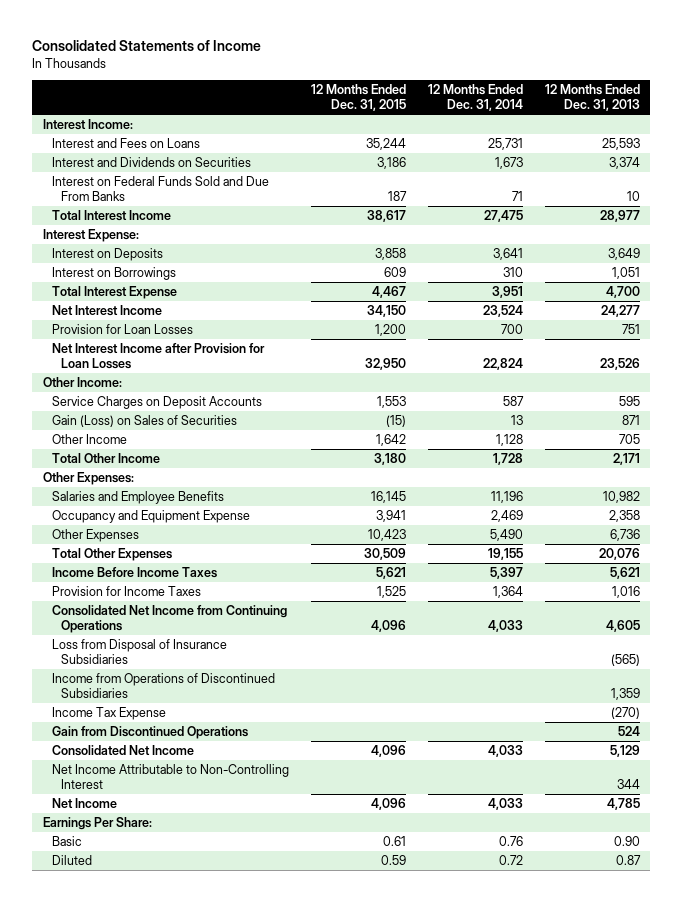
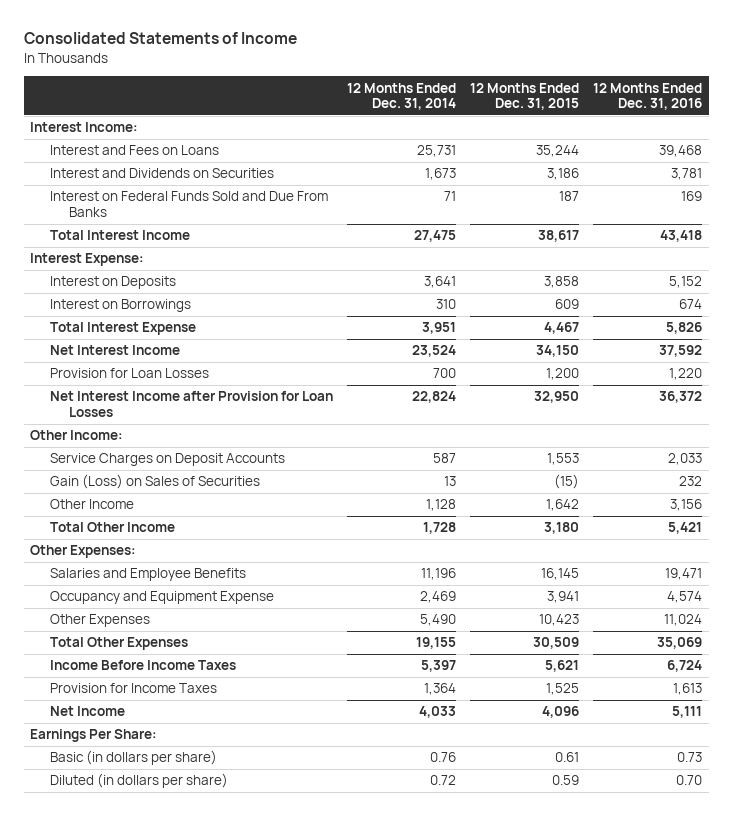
[544,84,640,112] 12 Months Ended Dec. 31, 2013 -> none
none -> [592,82,702,111] 12 Months Ended Dec. 31, 2016
[52,605,288,634] Consolidated Net Income from Continuing Operations -> none
[52,639,228,665] Loss from Disposal of Insurance Subsidiaries -> none
[52,673,276,699] Income from Operations of Discontinued Subsidiaries -> none
[52,707,167,721] Income Tax Expense -> none
[52,726,249,740] Gain from Discontinued Operations -> none
[52,745,195,757] Consolidated Net Income -> none
[52,764,290,790] Net Income Attributable to Non-Controlling Interest -> none
[52,836,83,847] Basic -> [49,750,217,766] Basic (in dollars per share)
[52,855,93,866] Diluted -> [49,773,228,789] Diluted (in dollars per share)

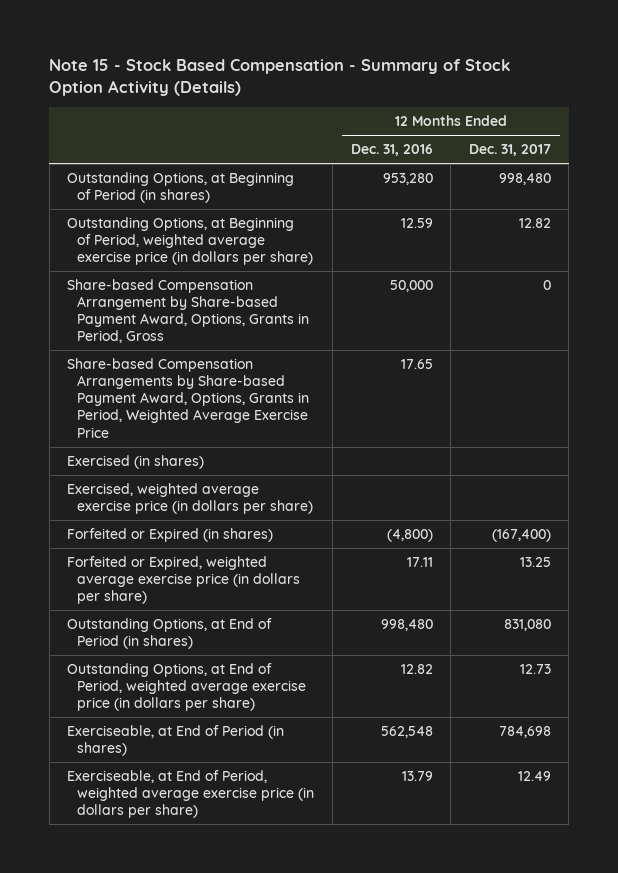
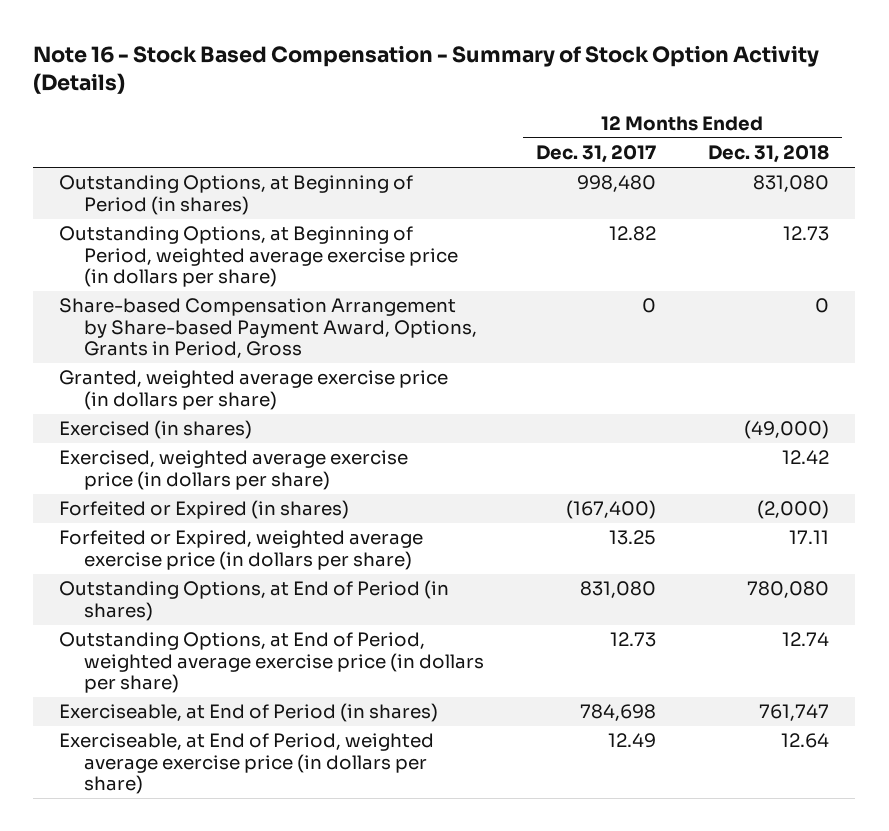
[49,59,511,97] Note 15 - Stock Based Compensation - Summary of Stock Option Activity (Details) -> [33,44,820,95] Note 16 - Stock Based Compensation - Summary of Stock Option Activity (Details)
[350,144,433,157] Dec. 31, 2016 -> none
none -> [708,145,830,164] Dec. 31, 2018
[67,358,310,438] Share-based Compensation Arrangements by Share-based Payment Award, Options, Grants in Period, Weighted Average Exercise Price -> [59,370,449,410] Granted, weighted average exercise price (in dollars per share)

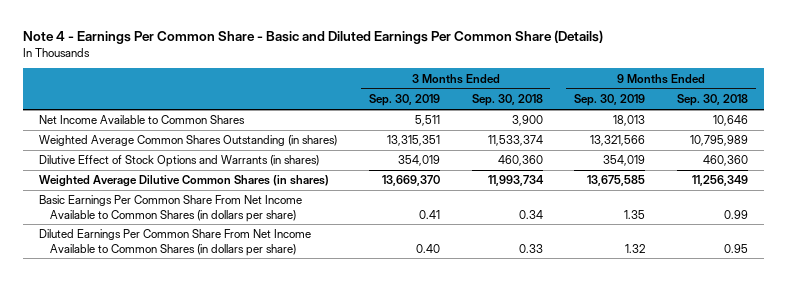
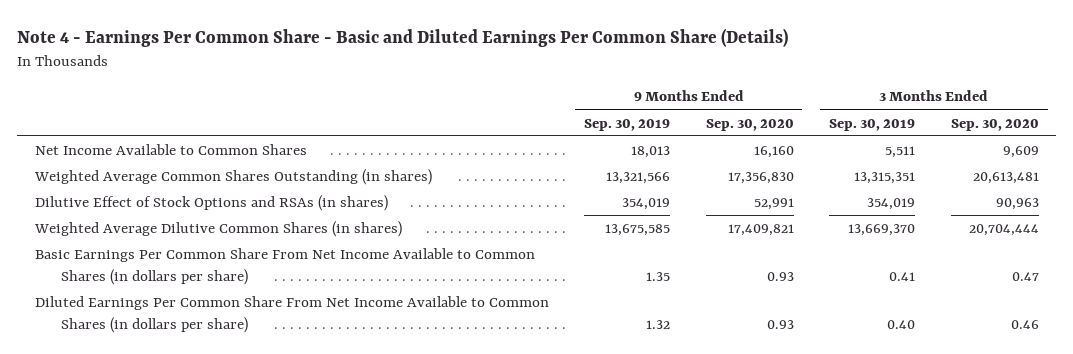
[471,94,543,107] Sep. 30, 2018 -> none
[677,94,749,107] Sep. 30, 2018 -> none
none -> [705,118,794,131] Sep. 30, 2020
none -> [950,118,1039,131] Sep. 30, 2020
[39,155,320,168] Dilutive Effect of Stock Options and Warrants (in shares) -> [34,195,388,212] Dilutive Effect of Stock Options and RSAs (in shares)

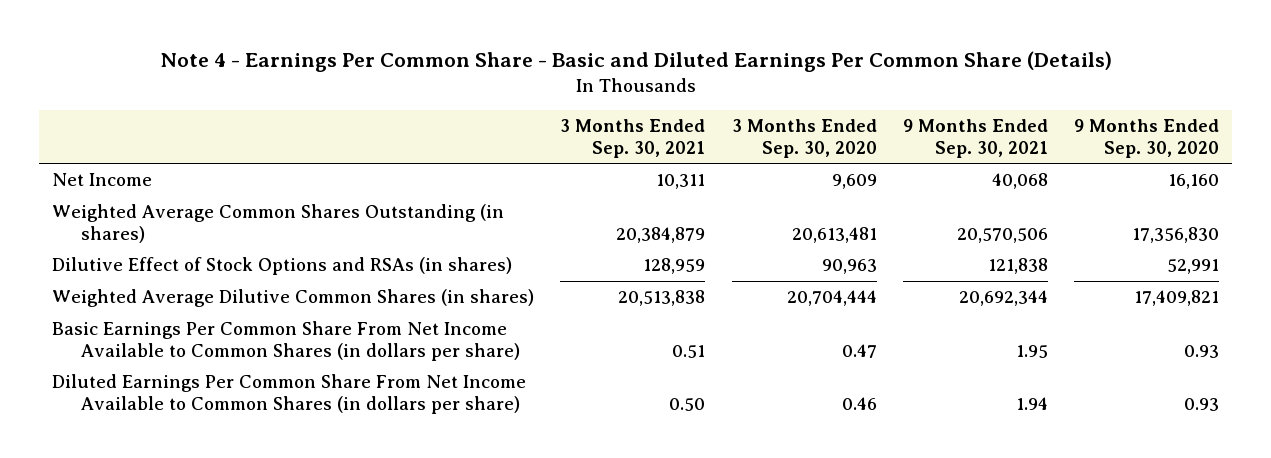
[584,118,671,131] Sep. 30, 2019 -> none
[829,118,916,131] Sep. 30, 2019 -> none
none -> [560,119,706,158] 3 Months Ended Sep. 30, 2021
none -> [902,119,1048,158] 9 Months Ended Sep. 30, 2021
[34,144,307,156] Net Income Available to Common Shares -> [51,173,152,187] Net Income

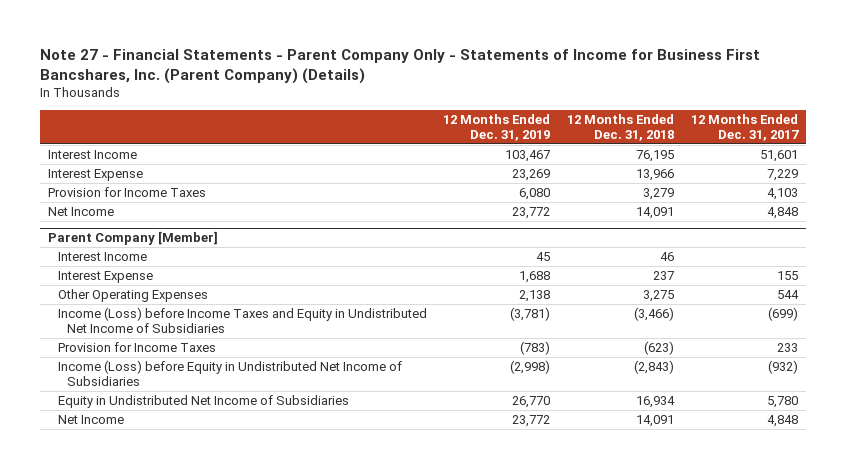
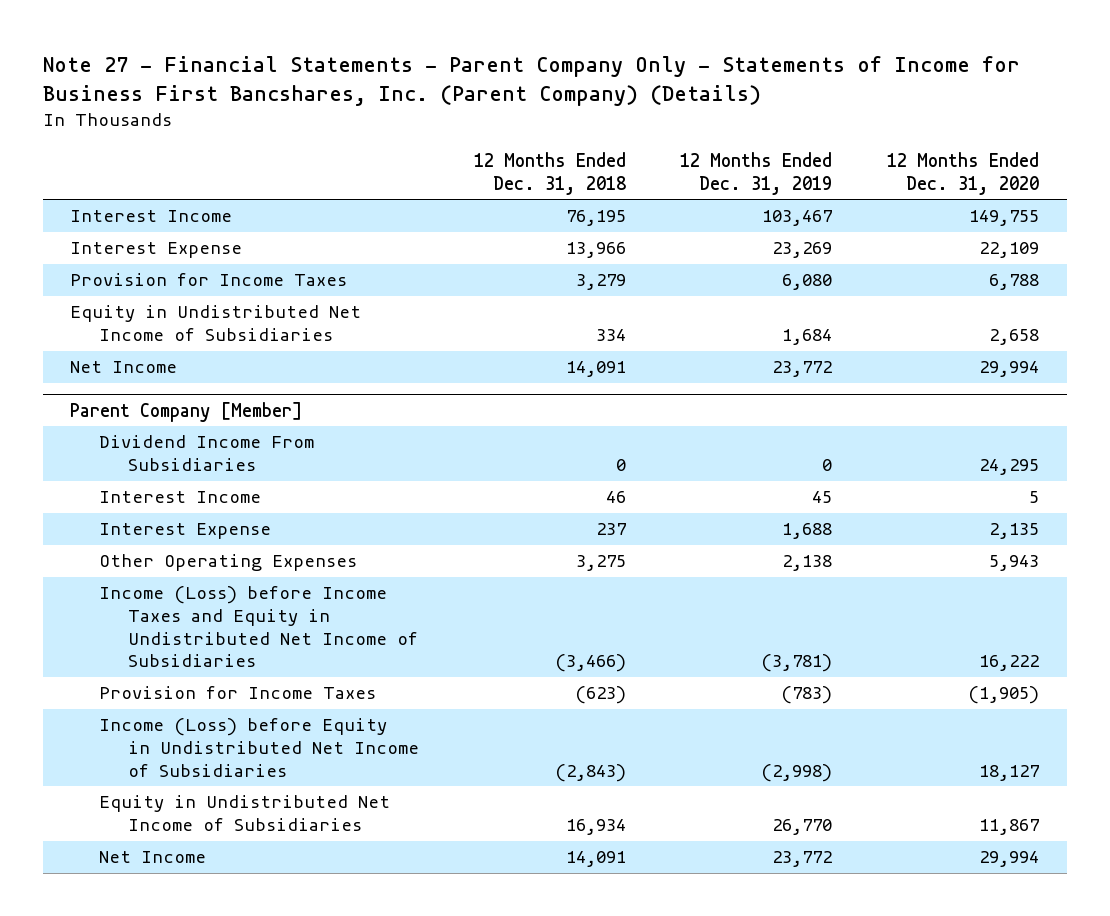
[690,113,799,141] 12 Months Ended Dec. 31, 2017 -> none
none -> [887,151,1040,195] 12 Months Ended Dec. 31, 2020
none -> [70,305,362,341] Equity in Undistributed Net Income of Subsidiaries
none -> [99,435,315,471] Dividend Income From Subsidiaries

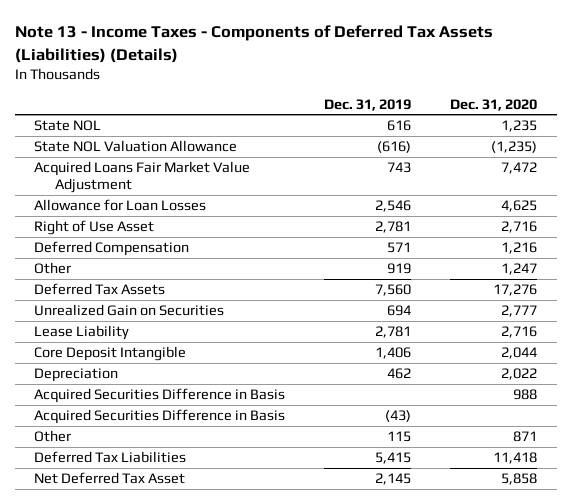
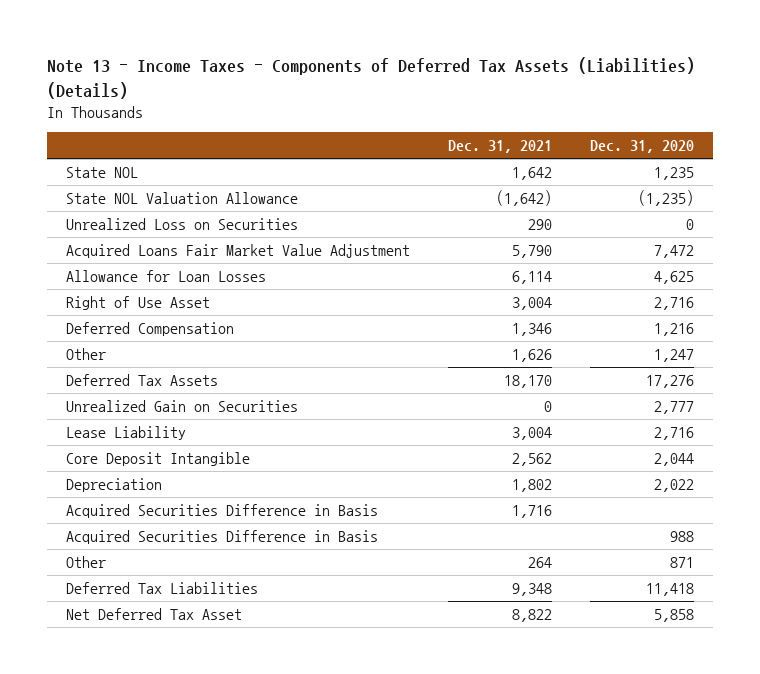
[324,98,412,111] Dec. 31, 2019 -> none
none -> [447,140,552,154] Dec. 31, 2021
none -> [65,217,298,230] Unrealized Loss on Securities
[34,388,286,404] Acquired Securities Difference in Basis -> [65,529,378,544] Acquired Securities Difference in Basis

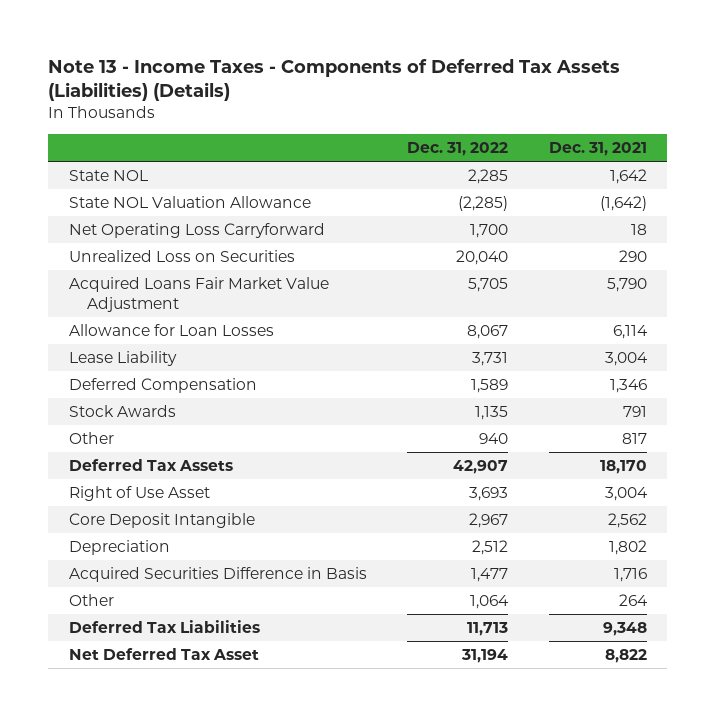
[589,140,694,154] Dec. 31, 2020 -> none
none -> [407,142,509,157] Dec. 31, 2022
none -> [68,222,325,238] Net Operating Loss Carryforward
[65,425,186,440] Lease Liability -> [68,350,177,366] Lease Liability
none -> [68,404,176,417] Stock Awards
[511,348,552,362] 1,626 -> [621,432,647,444] 817
[65,399,298,412] Unrealized Gain on Securities -> none
[65,295,210,310] Right of Use Asset -> [68,485,210,501] Right of Use Asset
[65,529,378,544] Acquired Securities Difference in Basis -> none

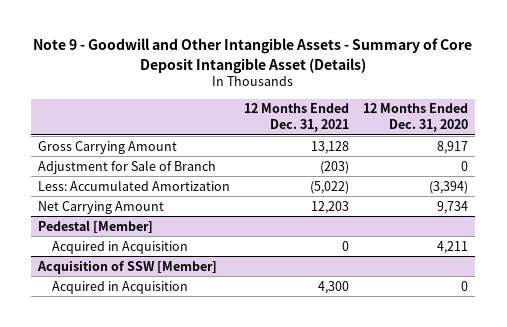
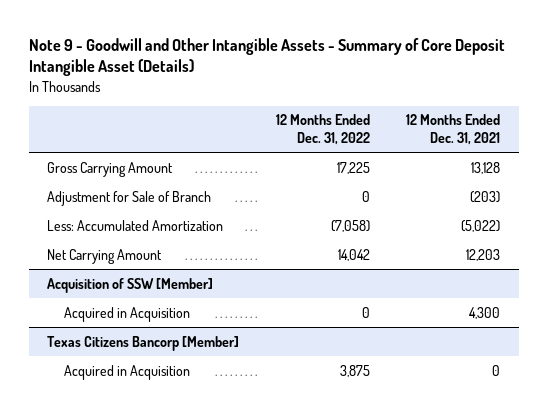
[363,103,469,132] 12 Months Ended Dec. 31, 2020 -> none
none -> [275,114,370,145] 12 Months Ended Dec. 31, 2022
[38,219,154,233] Pedestal [Member] -> none
[51,240,188,254] Acquired in Acquisition -> none
none -> [47,335,240,351] Texas Citizens Bancorp [Member]
none -> [64,364,191,380] Acquired in Acquisition

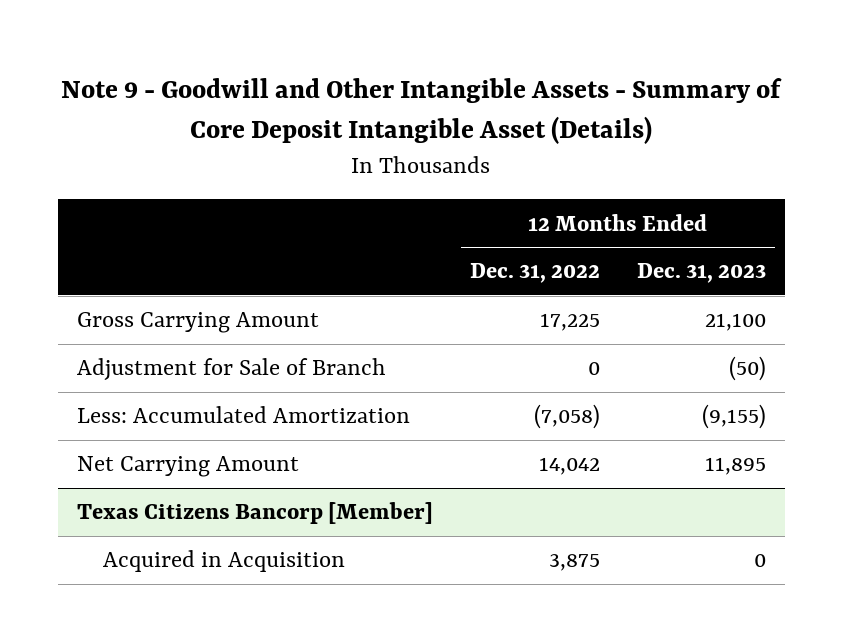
[406,114,501,145] 12 Months Ended Dec. 31, 2021 -> none
none -> [636,263,766,284] Dec. 31, 2023
[47,277,214,293] Acquisition of SSW [Member] -> none
[64,306,191,322] Acquired in Acquisition -> none

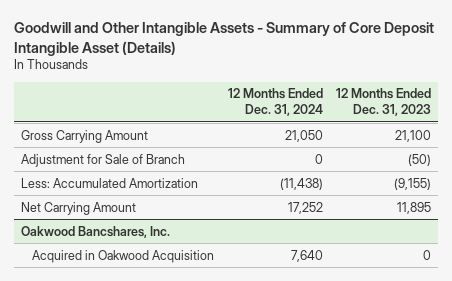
[61,78,783,145] Note 9 - Goodwill and Other Intangible Assets - Summary of Core Deposit Intangible Asset (Details) -> [14,22,435,56] Goodwill and Other Intangible Assets - Summary of Core Deposit Intangible Asset (Details)
[469,263,600,284] Dec. 31, 2022 -> none
none -> [227,88,323,117] 12 Months Ended Dec. 31, 2024
[76,502,433,525] Texas Citizens Bancorp [Member] -> none
none -> [20,225,170,238] Oakwood Bancshares, Inc.
[103,550,346,573] Acquired in Acquisition -> [32,249,215,263] Acquired in Oakwood Acquisition

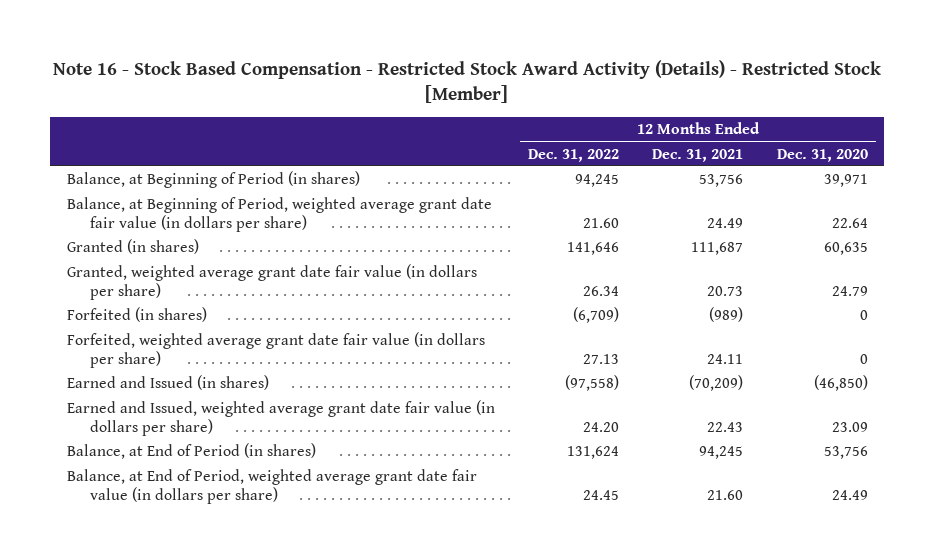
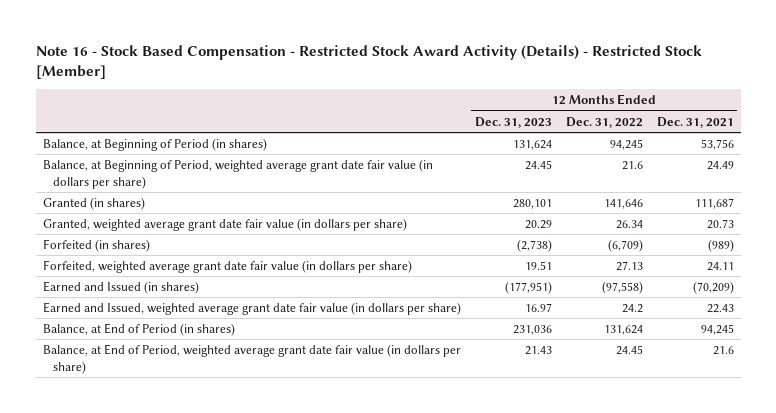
[776,148,868,162] Dec. 31, 2020 -> none
none -> [474,116,552,128] Dec. 31, 2023
[583,218,620,229] 21.60 -> [621,160,643,170] 21.6
[583,422,620,433] 24.20 -> [621,303,643,313] 24.2
[707,490,744,501] 21.60 -> [712,345,734,355] 21.6

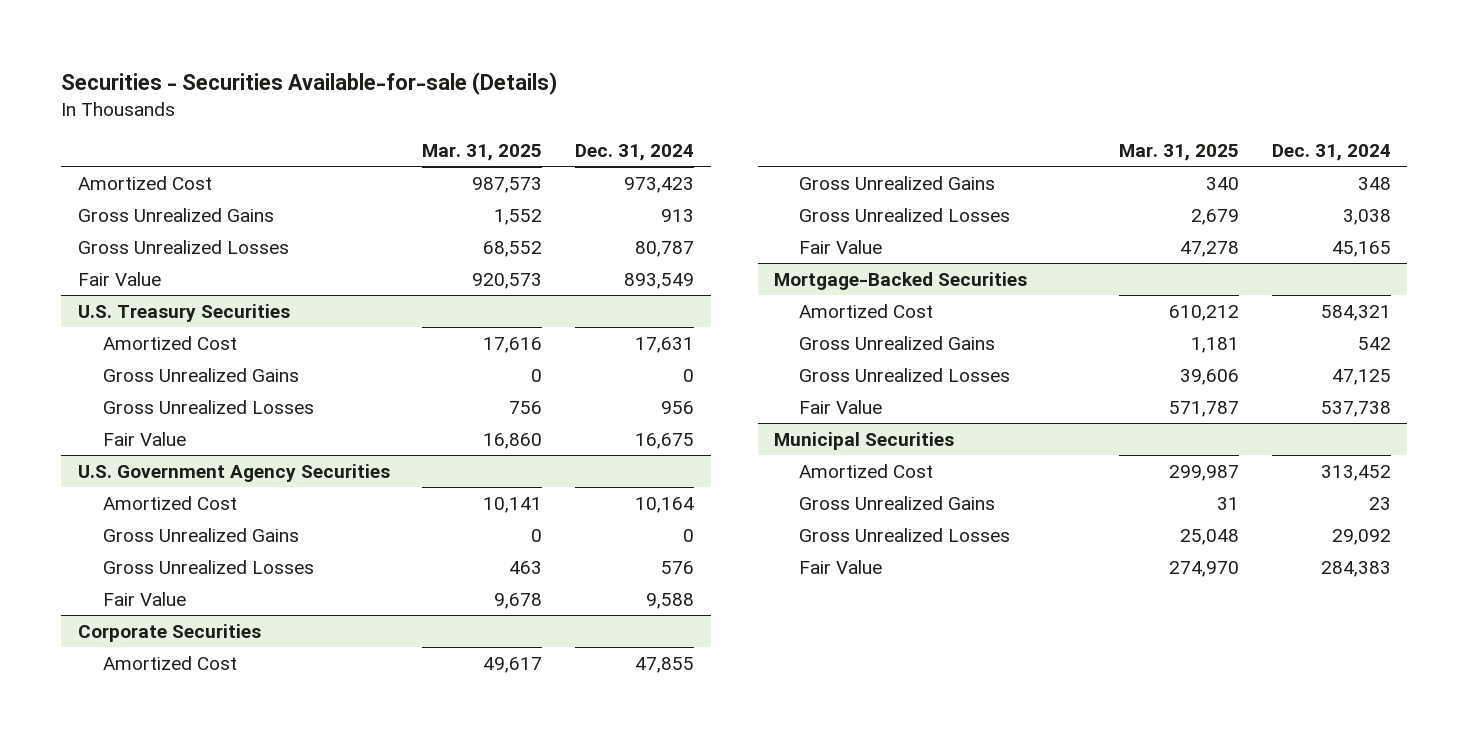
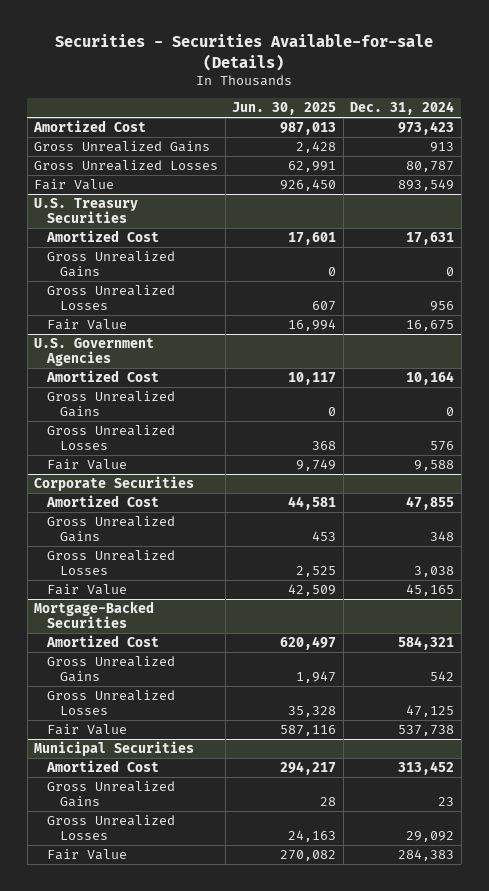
[422,144,543,162] Mar. 31, 2025 -> none
none -> [232,102,337,116] Jun. 30, 2025
[77,463,390,482] U.S. Government Agency Securities -> [34,338,155,367] U.S. Government Agencies

